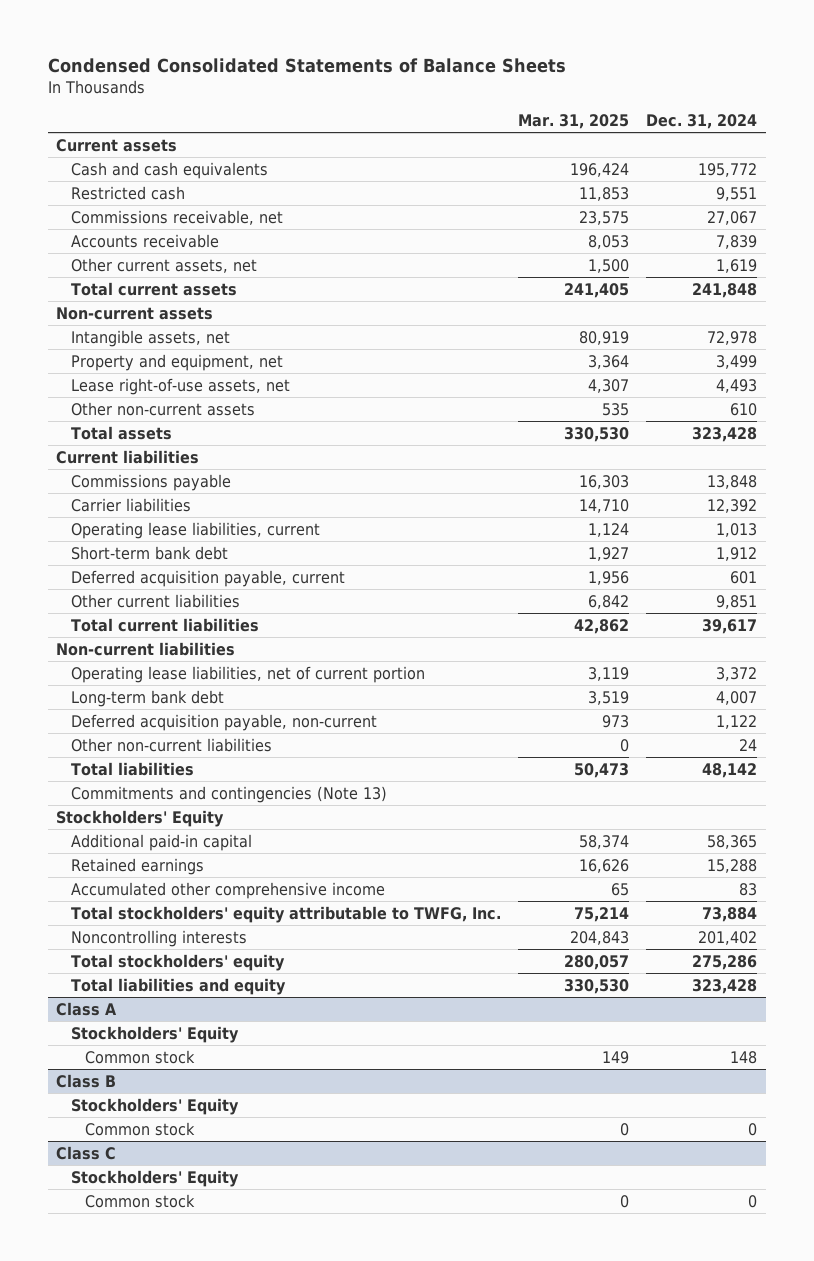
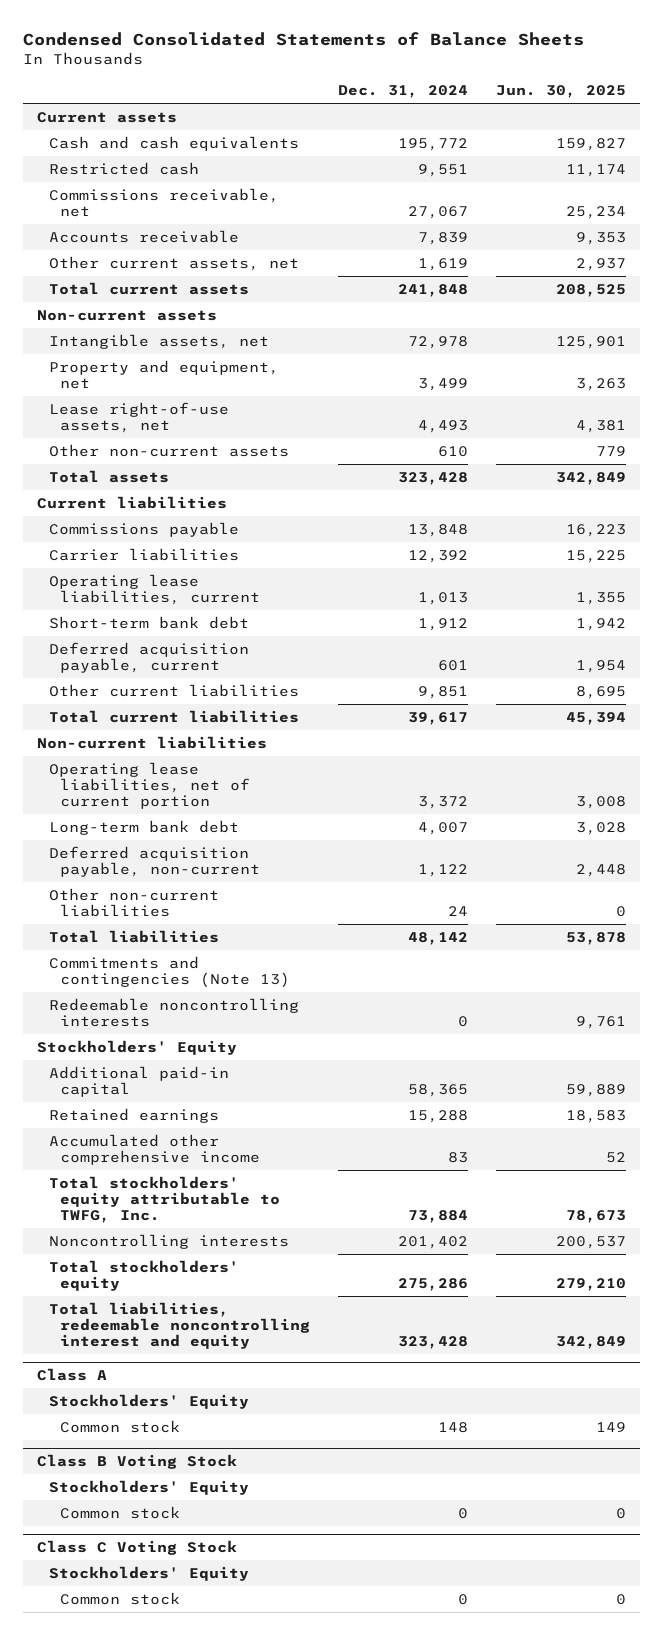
[517,113,629,129] Mar. 31, 2025 -> none
none -> [496,85,627,99] Jun. 30, 2025
none -> [48,997,299,1027] Redeemable noncontrolling interests
[70,977,286,995] Total liabilities and equity -> [48,1301,310,1349] Total liabilities, redeemable noncontrolling interest and equity
[56,1073,117,1088] Class B -> [37,1453,238,1469] Class B Voting Stock
[56,1145,117,1160] Class C -> [37,1539,238,1555] Class C Voting Stock

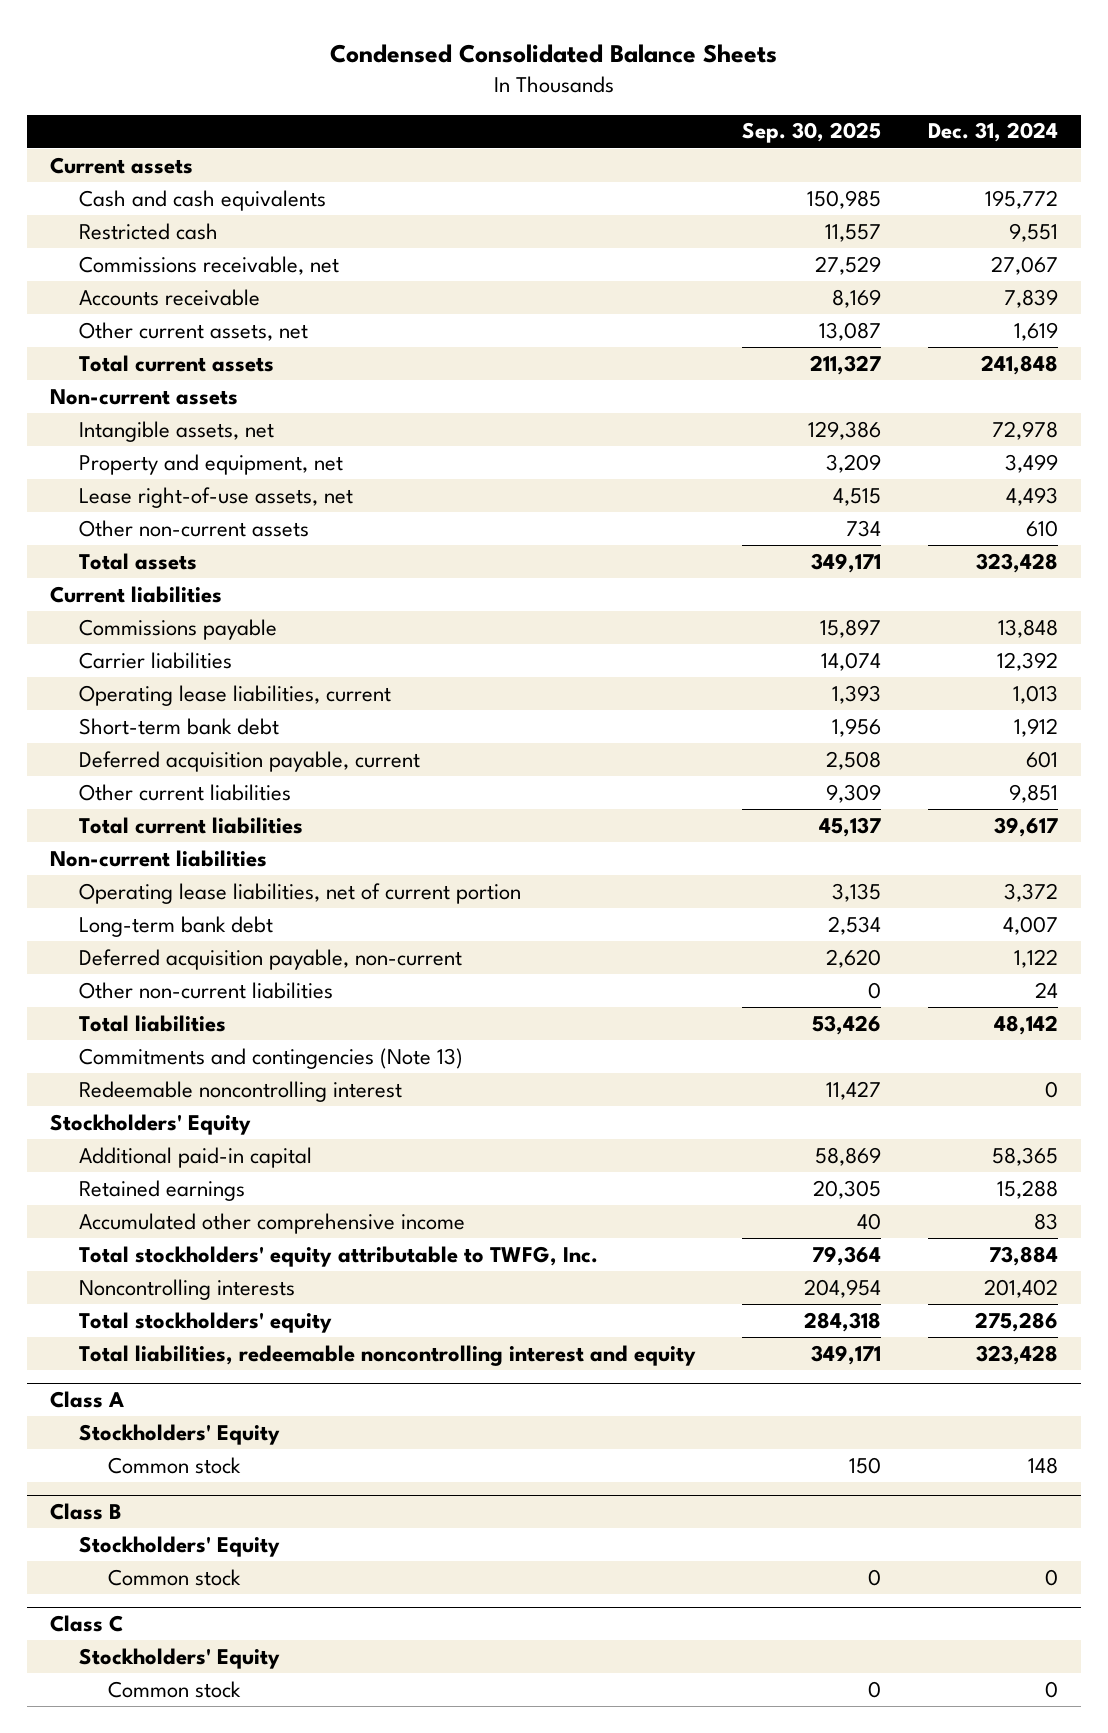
[23,31,585,46] Condensed Consolidated Statements of Balance Sheets -> [330,44,778,64] Condensed Consolidated Balance Sheets
[496,85,627,99] Jun. 30, 2025 -> none
none -> [742,122,882,144] Sep. 30, 2025
[48,997,299,1027] Redeemable noncontrolling interests -> [79,1080,403,1102] Redeemable noncontrolling interest
[37,1453,238,1469] Class B Voting Stock -> [50,1503,123,1521] Class B
[37,1539,238,1555] Class C Voting Stock -> [50,1615,124,1633] Class C

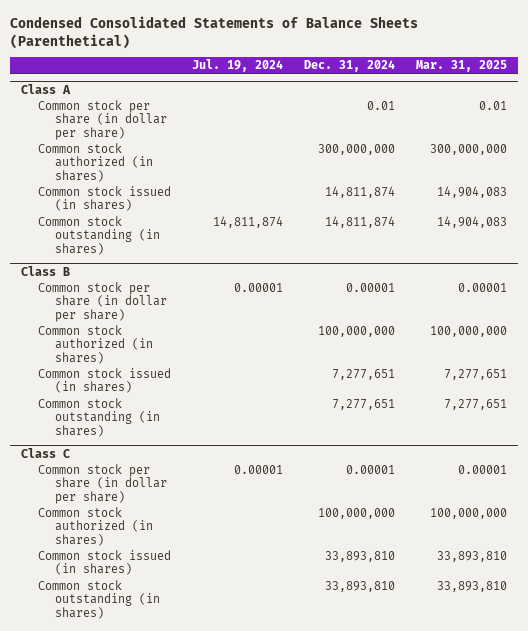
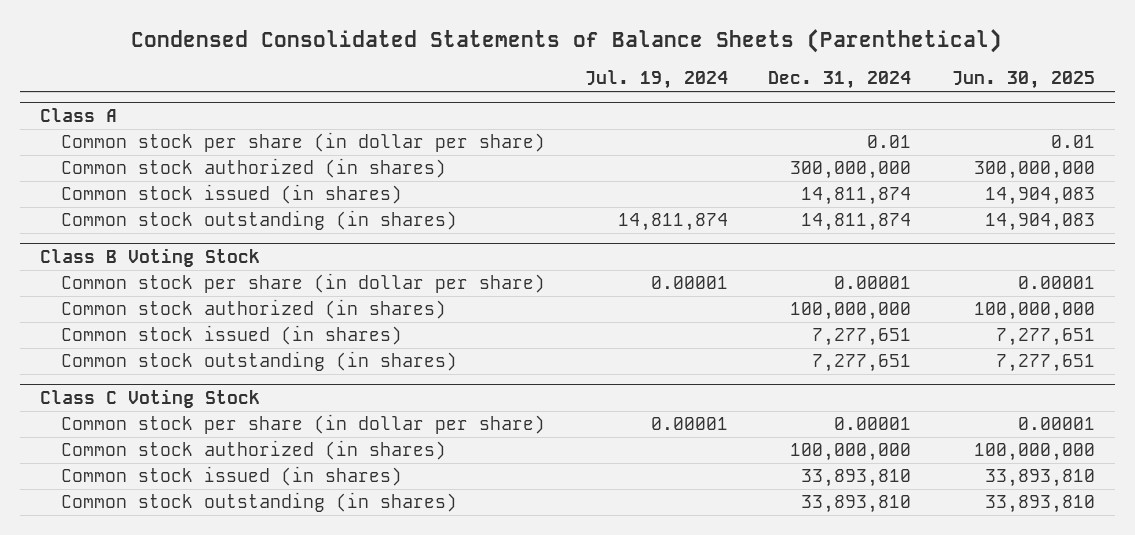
[416,60,508,73] Mar. 31, 2025 -> none
none -> [951,71,1095,90] Jun. 30, 2025
[20,265,70,276] Class B -> [40,247,261,267] Class B Voting Stock
[20,447,70,458] Class C -> [40,388,261,408] Class C Voting Stock

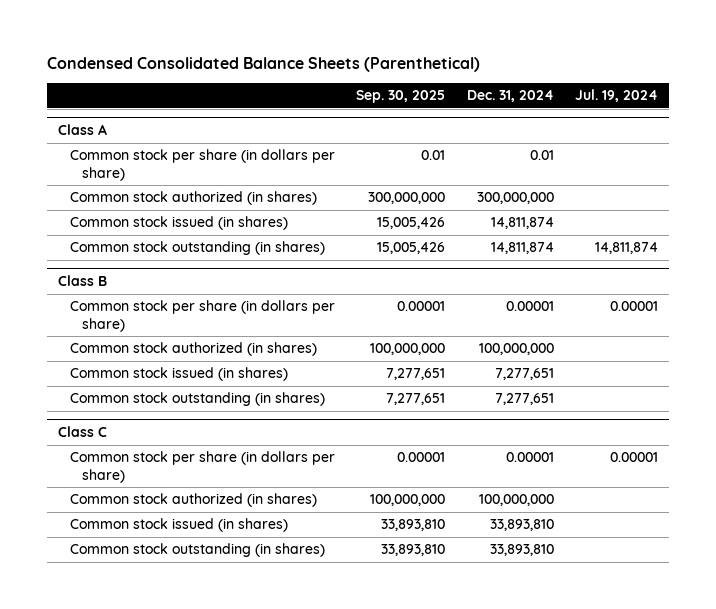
[131,29,1003,54] Condensed Consolidated Statements of Balance Sheets (Parenthetical) -> [47,56,481,72] Condensed Consolidated Balance Sheets (Parenthetical)
[951,71,1095,90] Jun. 30, 2025 -> none
none -> [356,90,446,104] Sep. 30, 2025
[60,132,545,153] Common stock per share (in dollar per share) -> [70,149,336,181] Common stock per share (in dollars per share)
[40,247,261,267] Class B Voting Stock -> [58,275,108,287] Class B
[60,273,545,294] Common stock per share (in dollar per share) -> [70,300,336,332] Common stock per share (in dollars per share)
[40,388,261,408] Class C Voting Stock -> [58,426,108,438] Class C
[60,414,545,435] Common stock per share (in dollar per share) -> [70,451,336,483] Common stock per share (in dollars per share)

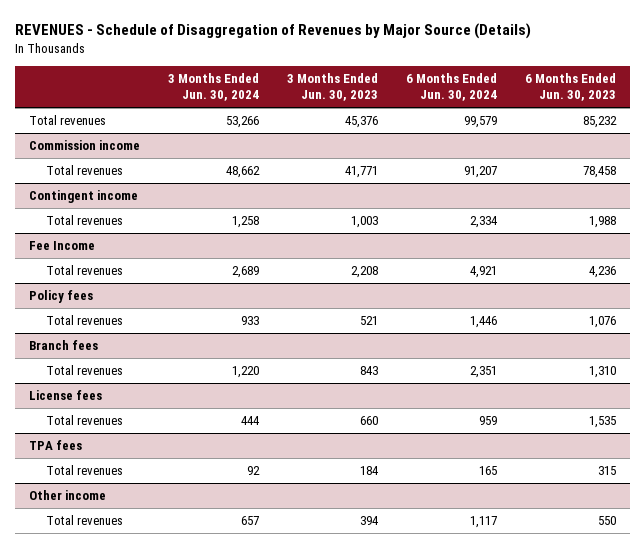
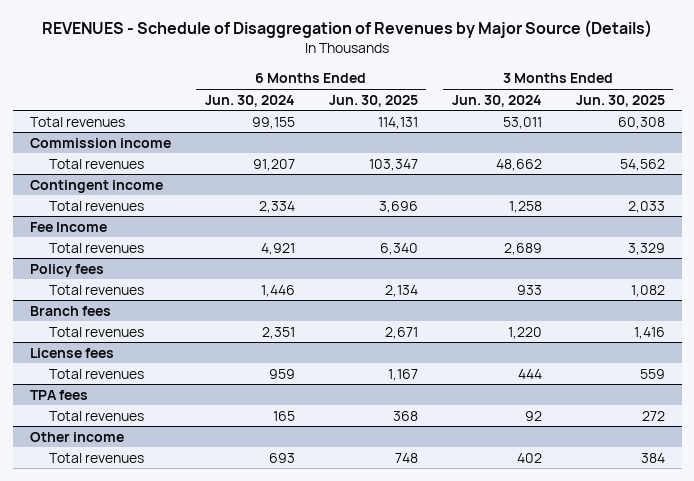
[286,72,378,102] 3 Months Ended Jun. 30, 2023 -> none
[524,72,616,102] 6 Months Ended Jun. 30, 2023 -> none
none -> [328,94,418,107] Jun. 30, 2025
none -> [575,94,665,107] Jun. 30, 2025
[225,116,259,129] 53,266 -> [502,116,542,129] 53,011
[463,116,497,129] 99,579 -> [251,116,295,129] 99,155
[240,516,259,526] 657 -> [516,452,542,463] 402
[469,516,497,529] 1,117 -> [268,452,295,463] 693

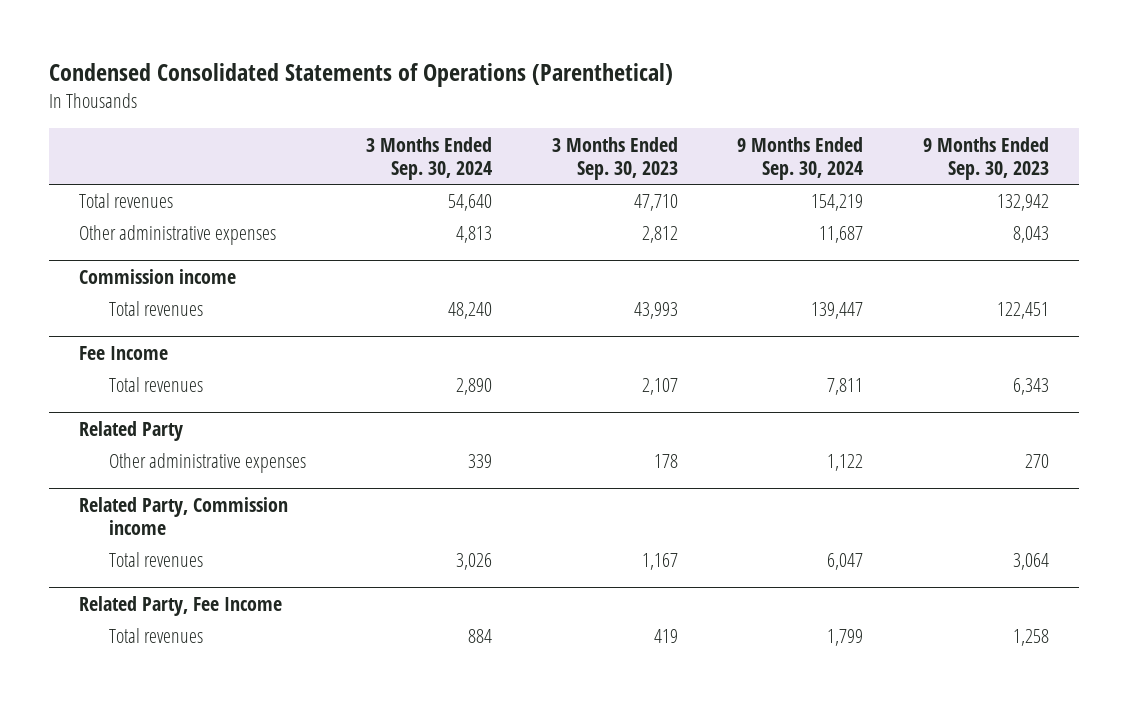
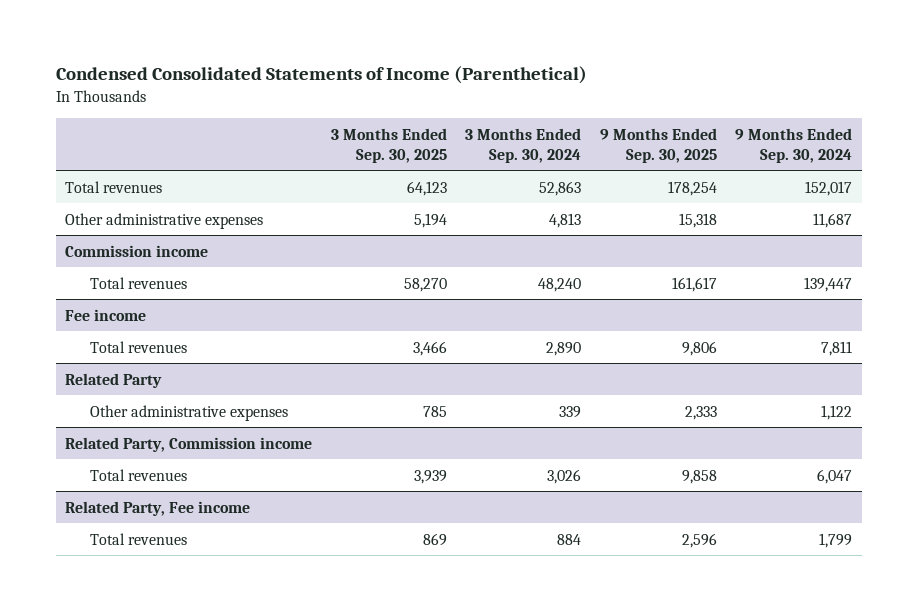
[49,62,674,87] Condensed Consolidated Statements of Operations (Parenthetical) -> [55,66,587,85] Condensed Consolidated Statements of Income (Parenthetical)
[551,136,678,181] 3 Months Ended Sep. 30, 2023 -> none
[922,136,1049,181] 9 Months Ended Sep. 30, 2023 -> none
none -> [330,127,447,163] 3 Months Ended Sep. 30, 2025
none -> [599,127,717,163] 9 Months Ended Sep. 30, 2025
[448,194,493,212] 54,640 -> [539,180,582,196] 52,863
[811,194,864,212] 154,219 -> [805,180,853,196] 152,017
[79,346,169,361] Fee Income -> [64,308,146,321] Fee income
[79,596,283,617] Related Party, Fee Income -> [64,500,250,516] Related Party, Fee income

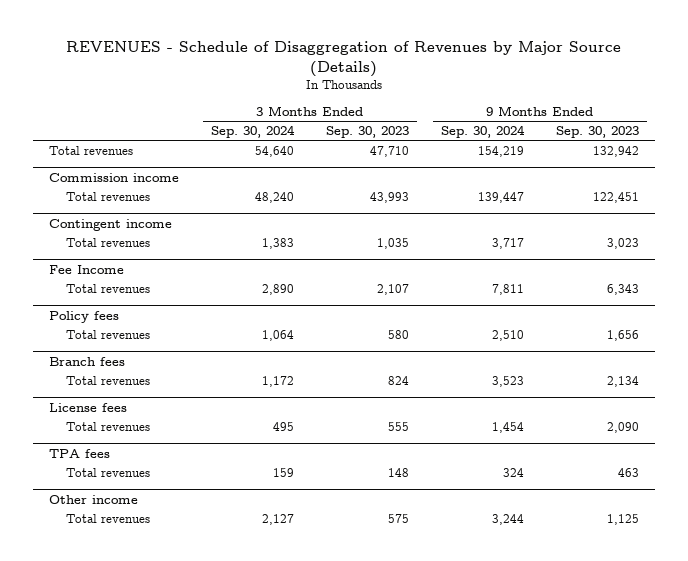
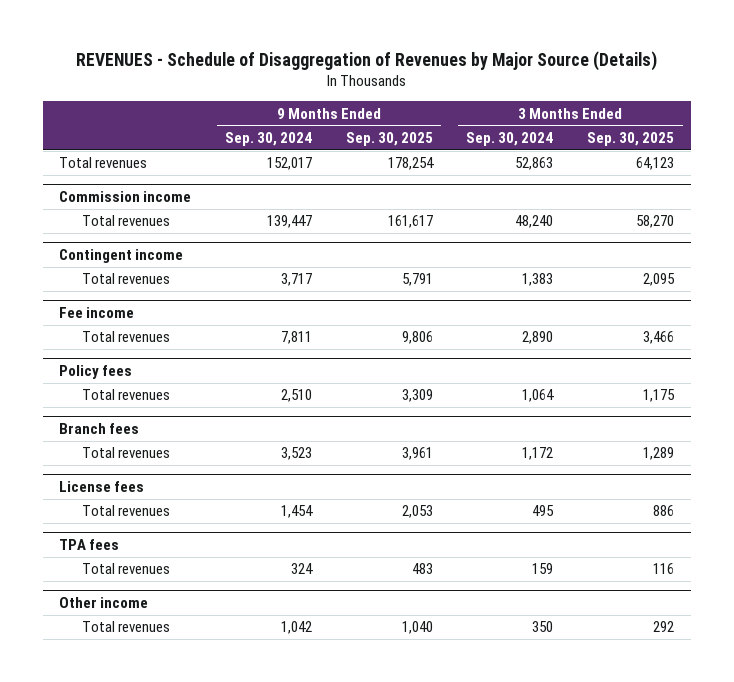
[325,126,409,139] Sep. 30, 2023 -> none
[556,126,640,139] Sep. 30, 2023 -> none
none -> [345,132,433,147] Sep. 30, 2025
none -> [587,132,675,147] Sep. 30, 2025
[254,146,294,158] 54,640 -> [515,157,554,171] 52,863
[478,146,525,158] 154,219 -> [267,157,313,171] 152,017
[48,264,124,274] Fee Income -> [59,307,135,319] Fee income
[261,514,294,526] 2,127 -> [532,621,554,633] 350
[492,514,525,526] 3,244 -> [281,621,313,635] 1,042

